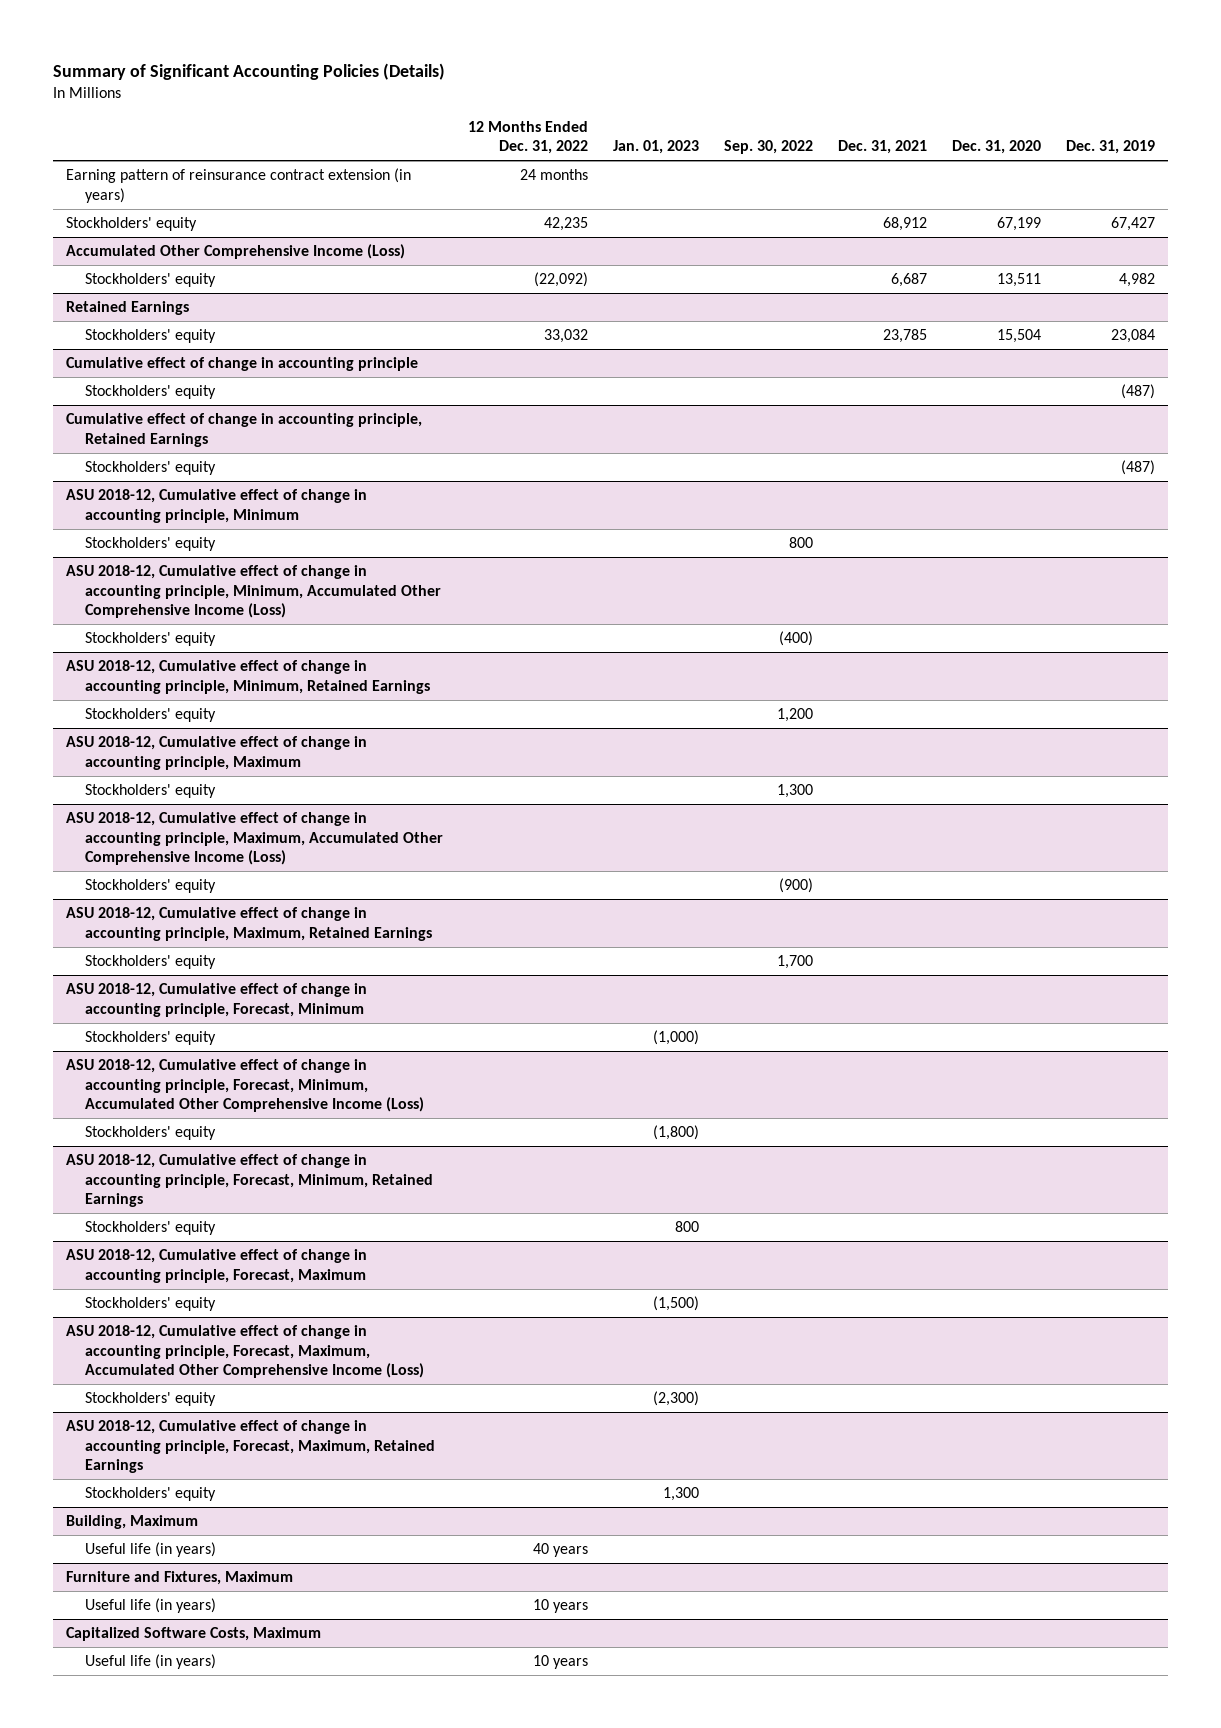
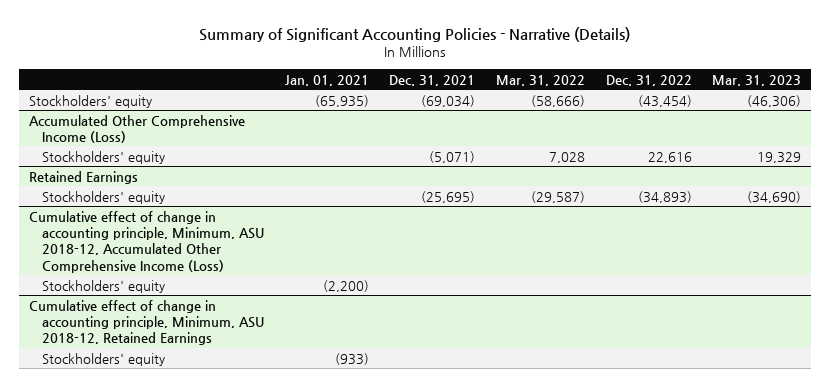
[53,62,446,80] Summary of Significant Accounting Policies (Details) -> [199,26,631,42] Summary of Significant Accounting Policies - Narrative (Details)
[468,120,589,155] 12 Months Ended Dec. 31, 2022 -> none
[613,140,700,155] Jan. 01, 2023 -> none
[724,140,814,155] Sep. 30, 2022 -> none
[952,140,1042,155] Dec. 31, 2020 -> none
[1066,140,1156,155] Dec. 31, 2019 -> none
none -> [284,74,369,86] Jan. 01, 2021
none -> [495,74,585,86] Mar. 31, 2022
none -> [605,74,692,86] Dec. 31, 2022
none -> [712,74,802,86] Mar. 31, 2023
[65,168,411,203] Earning pattern of reinsurance contract extension (in years) -> none
[883,217,928,232] 68,912 -> [421,94,476,107] (69,034)
[891,273,928,288] 6,687 -> [429,150,476,163] (5,071)
[65,357,418,372] Cumulative effect of change in accounting principle -> none
[85,385,217,400] Stockholders' equity -> none
[65,413,422,447] Cumulative effect of change in accounting principle, Retained Earnings -> none
[85,461,217,476] Stockholders' equity -> none
[65,489,367,523] ASU 2018-12, Cumulative effect of change in accounting principle, Minimum -> none
[85,537,217,552] Stockholders' equity -> none
[883,329,928,344] 23,785 -> [421,190,476,203] (25,695)
[65,565,442,619] ASU 2018-12, Cumulative effect of change in accounting principle, Minimum, Accumulated Other Comprehensive Income (Loss) -> [28,210,264,273] Cumulative effect of change in accounting principle, Minimum, ASU 2018-12, Accumulated Other Comprehensive Income (Loss)
[65,660,431,694] ASU 2018-12, Cumulative effect of change in accounting principle, Minimum, Retained Earnings -> [28,299,264,346] Cumulative effect of change in accounting principle, Minimum, ASU 2018-12, Retained Earnings
[65,736,367,770] ASU 2018-12, Cumulative effect of change in accounting principle, Maximum -> none
[85,784,217,799] Stockholders' equity -> none
[65,812,444,866] ASU 2018-12, Cumulative effect of change in accounting principle, Maximum, Accumulated Other Comprehensive Income (Loss) -> none
[85,879,217,894] Stockholders' equity -> none
[65,907,433,941] ASU 2018-12, Cumulative effect of change in accounting principle, Maximum, Retained Earnings -> none
[85,955,217,970] Stockholders' equity -> none
[65,983,367,1017] ASU 2018-12, Cumulative effect of change in accounting principle, Forecast, Minimum -> none
[85,1031,217,1046] Stockholders' equity -> none
[65,1059,425,1113] ASU 2018-12, Cumulative effect of change in accounting principle, Forecast, Minimum, Accumulated Other Comprehensive Income (Loss) -> none
[85,1126,217,1141] Stockholders' equity -> none
[65,1154,434,1208] ASU 2018-12, Cumulative effect of change in accounting principle, Forecast, Minimum, Retained Earnings -> none
[85,1221,217,1236] Stockholders' equity -> none
[65,1249,367,1283] ASU 2018-12, Cumulative effect of change in accounting principle, Forecast, Maximum -> none
[85,1297,217,1312] Stockholders' equity -> none
[65,1325,425,1379] ASU 2018-12, Cumulative effect of change in accounting principle, Forecast, Maximum, Accumulated Other Comprehensive Income (Loss) -> none
[85,1392,217,1407] Stockholders' equity -> none
[65,1420,436,1474] ASU 2018-12, Cumulative effect of change in accounting principle, Forecast, Maximum, Retained Earnings -> none
[85,1487,217,1502] Stockholders' equity -> none
[65,1515,198,1530] Building, Maximum -> none
[85,1542,217,1558] Useful life (in years) -> none
[65,1571,293,1586] Furniture and Fixtures, Maximum -> none
[85,1598,217,1614] Useful life (in years) -> none
[65,1627,321,1642] Capitalized Software Costs, Maximum -> none
[85,1654,217,1670] Useful life (in years) -> none

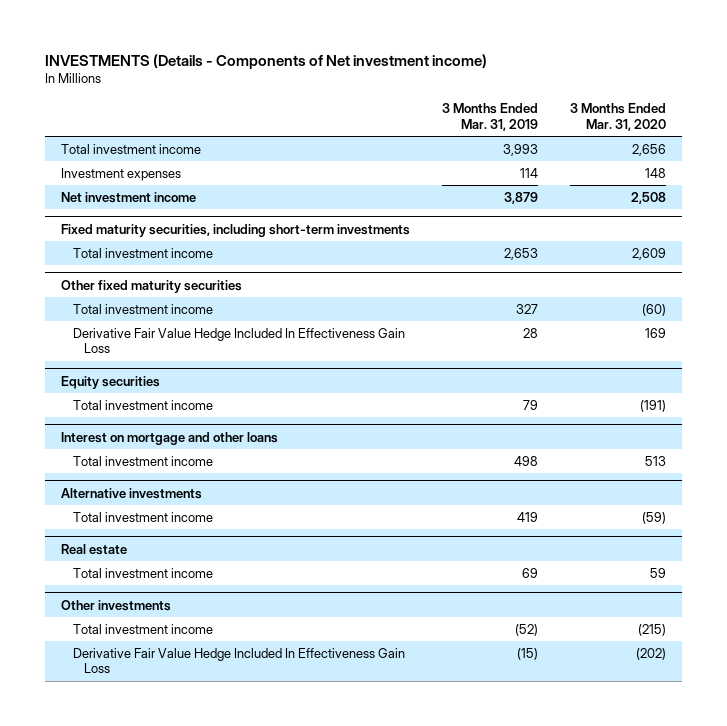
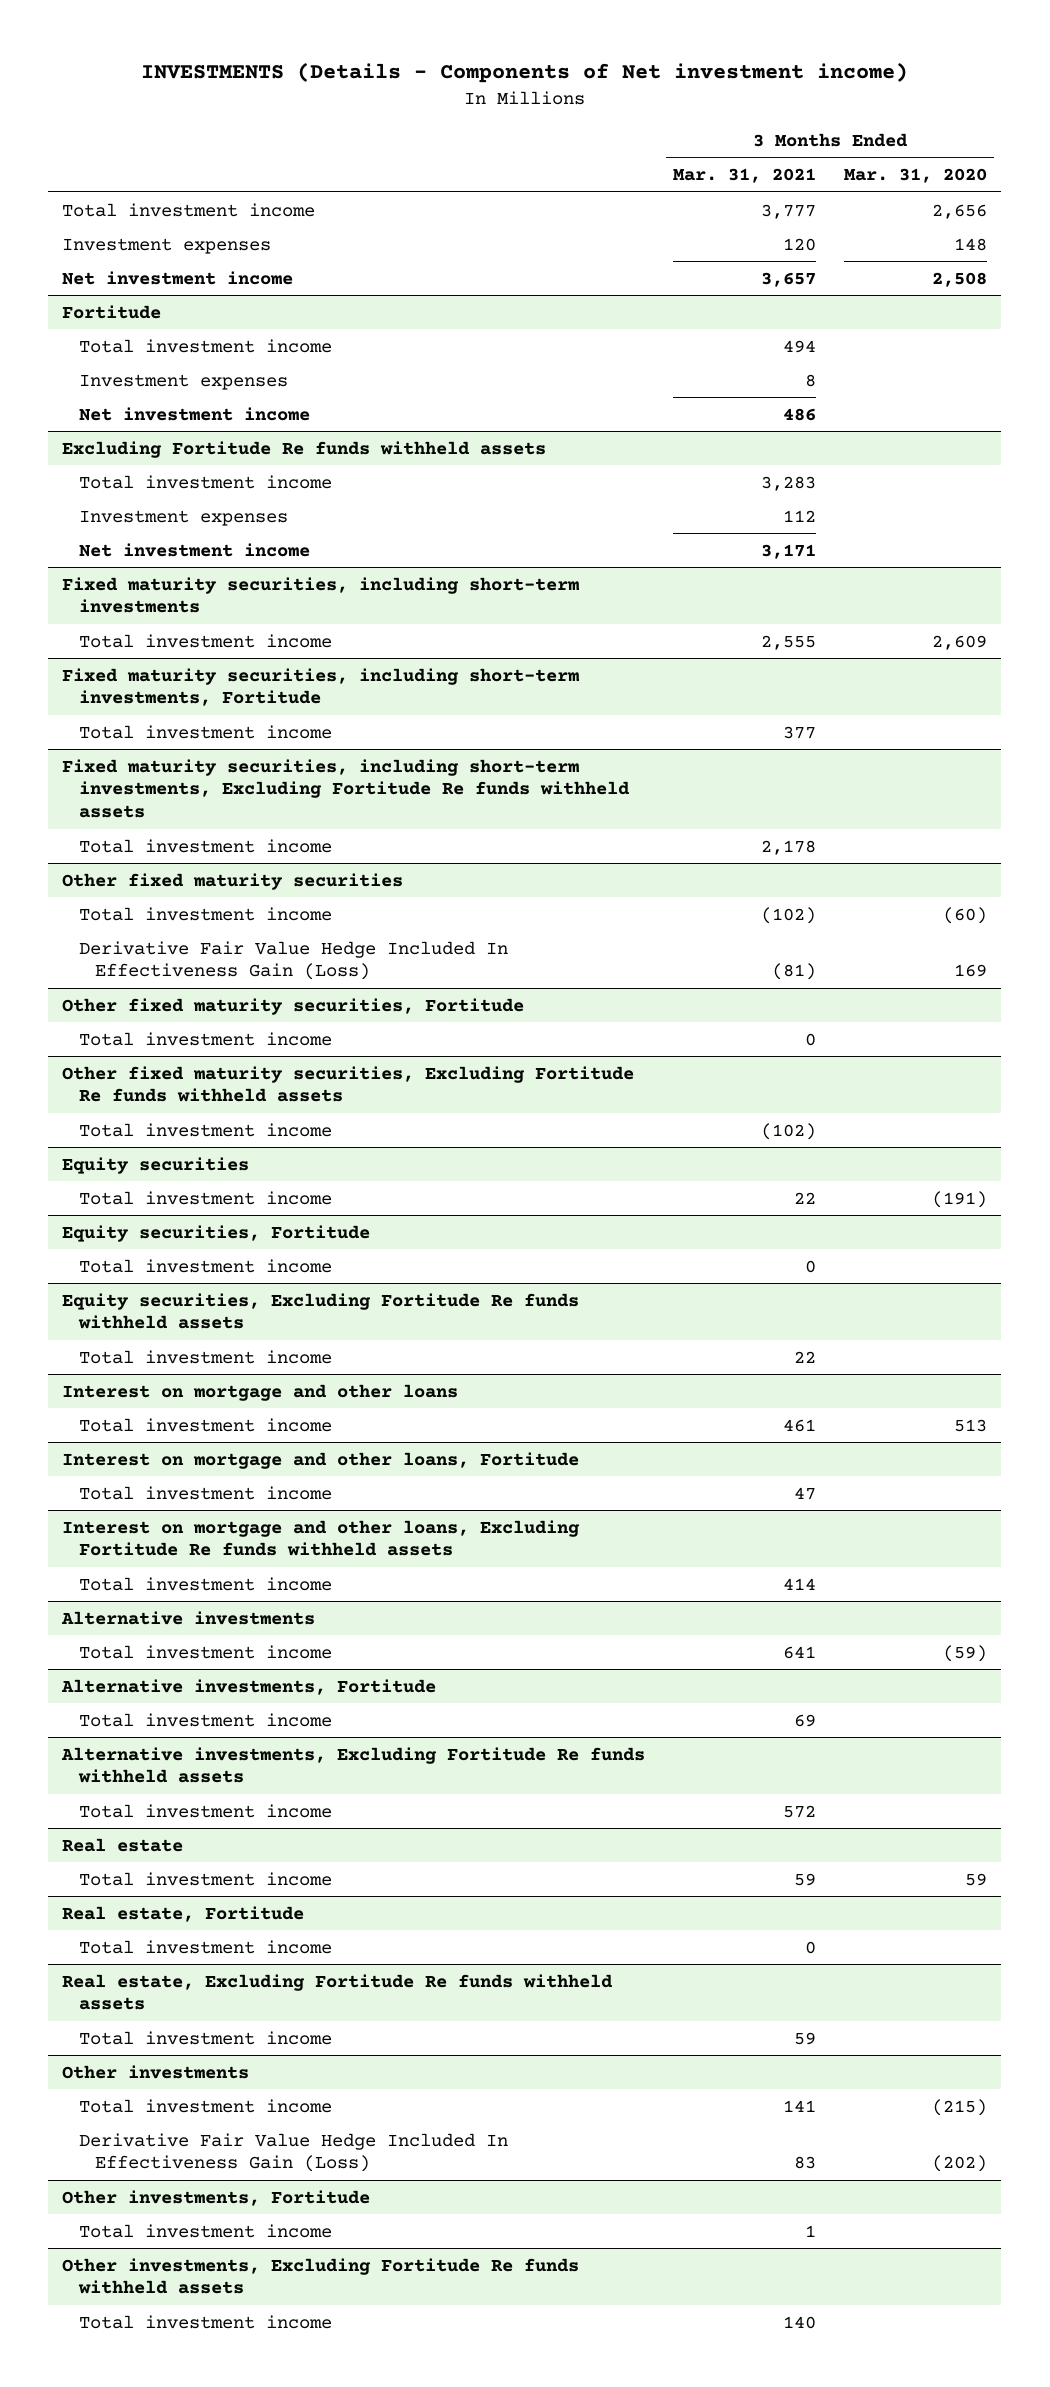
[441,103,538,131] 3 Months Ended Mar. 31, 2019 -> none
none -> [673,168,817,184] Mar. 31, 2021
none -> [62,304,162,319] Fortitude
none -> [78,338,332,353] Total investment income
none -> [78,373,288,390] Investment expenses
none -> [78,406,310,421] Net investment income
none -> [62,440,547,458] Excluding Fortitude Re funds withheld assets
none -> [78,474,332,489] Total investment income
none -> [78,509,288,526] Investment expenses
none -> [78,542,310,557] Net investment income
none -> [62,667,580,707] Fixed maturity securities, including short-term investments, Fortitude
none -> [78,724,332,739] Total investment income
none -> [62,758,630,819] Fixed maturity securities, including short-term investments, Excluding Fortitude Re funds withheld assets
none -> [78,838,332,853] Total investment income
[72,327,405,354] Derivative Fair Value Hedge Included In Effectiveness Gain Loss -> [78,940,508,981] Derivative Fair Value Hedge Included In Effectiveness Gain (Loss)
none -> [62,997,525,1015] Other fixed maturity securities, Fortitude
none -> [78,1031,332,1046] Total investment income
none -> [62,1065,635,1103] Other fixed maturity securities, Excluding Fortitude Re funds withheld assets
none -> [78,1122,332,1137] Total investment income
none -> [62,1224,371,1242] Equity securities, Fortitude
none -> [78,1258,332,1273] Total investment income
none -> [62,1292,580,1330] Equity securities, Excluding Fortitude Re funds withheld assets
none -> [78,1349,332,1364] Total investment income
none -> [62,1451,580,1469] Interest on mortgage and other loans, Fortitude
none -> [78,1485,332,1500] Total investment income
none -> [62,1519,581,1557] Interest on mortgage and other loans, Excluding Fortitude Re funds withheld assets
none -> [78,1576,332,1591] Total investment income
none -> [61,1678,437,1695] Alternative investments, Fortitude
none -> [78,1712,332,1727] Total investment income
none -> [61,1746,646,1784] Alternative investments, Excluding Fortitude Re funds withheld assets
none -> [78,1803,332,1818] Total investment income
none -> [62,1905,305,1922] Real estate, Fortitude
none -> [78,1939,332,1954] Total investment income
none -> [62,1973,614,2011] Real estate, Excluding Fortitude Re funds withheld assets
none -> [78,2030,332,2045] Total investment income
[72,647,405,674] Derivative Fair Value Hedge Included In Effectiveness Gain Loss -> [78,2132,508,2173] Derivative Fair Value Hedge Included In Effectiveness Gain (Loss)
none -> [62,2189,371,2206] Other investments, Fortitude
none -> [78,2223,332,2238] Total investment income
none -> [62,2257,580,2295] Other investments, Excluding Fortitude Re funds withheld assets
none -> [78,2314,332,2329] Total investment income

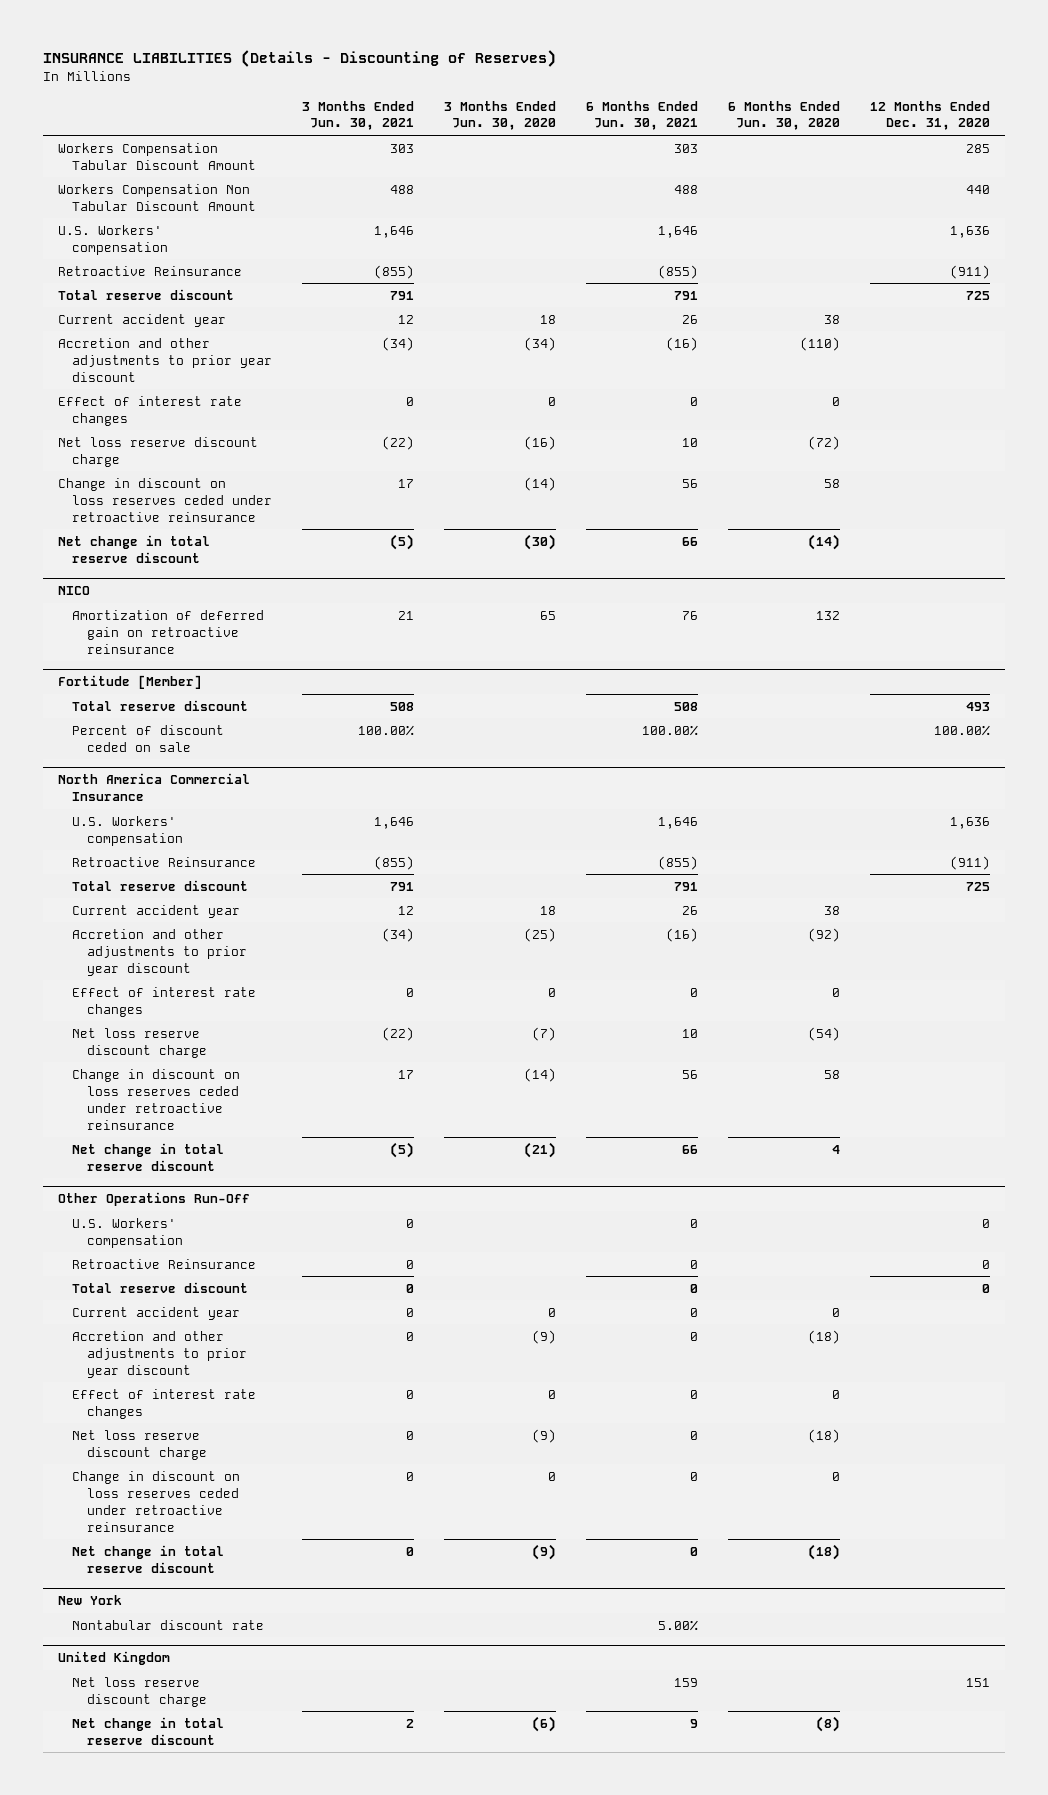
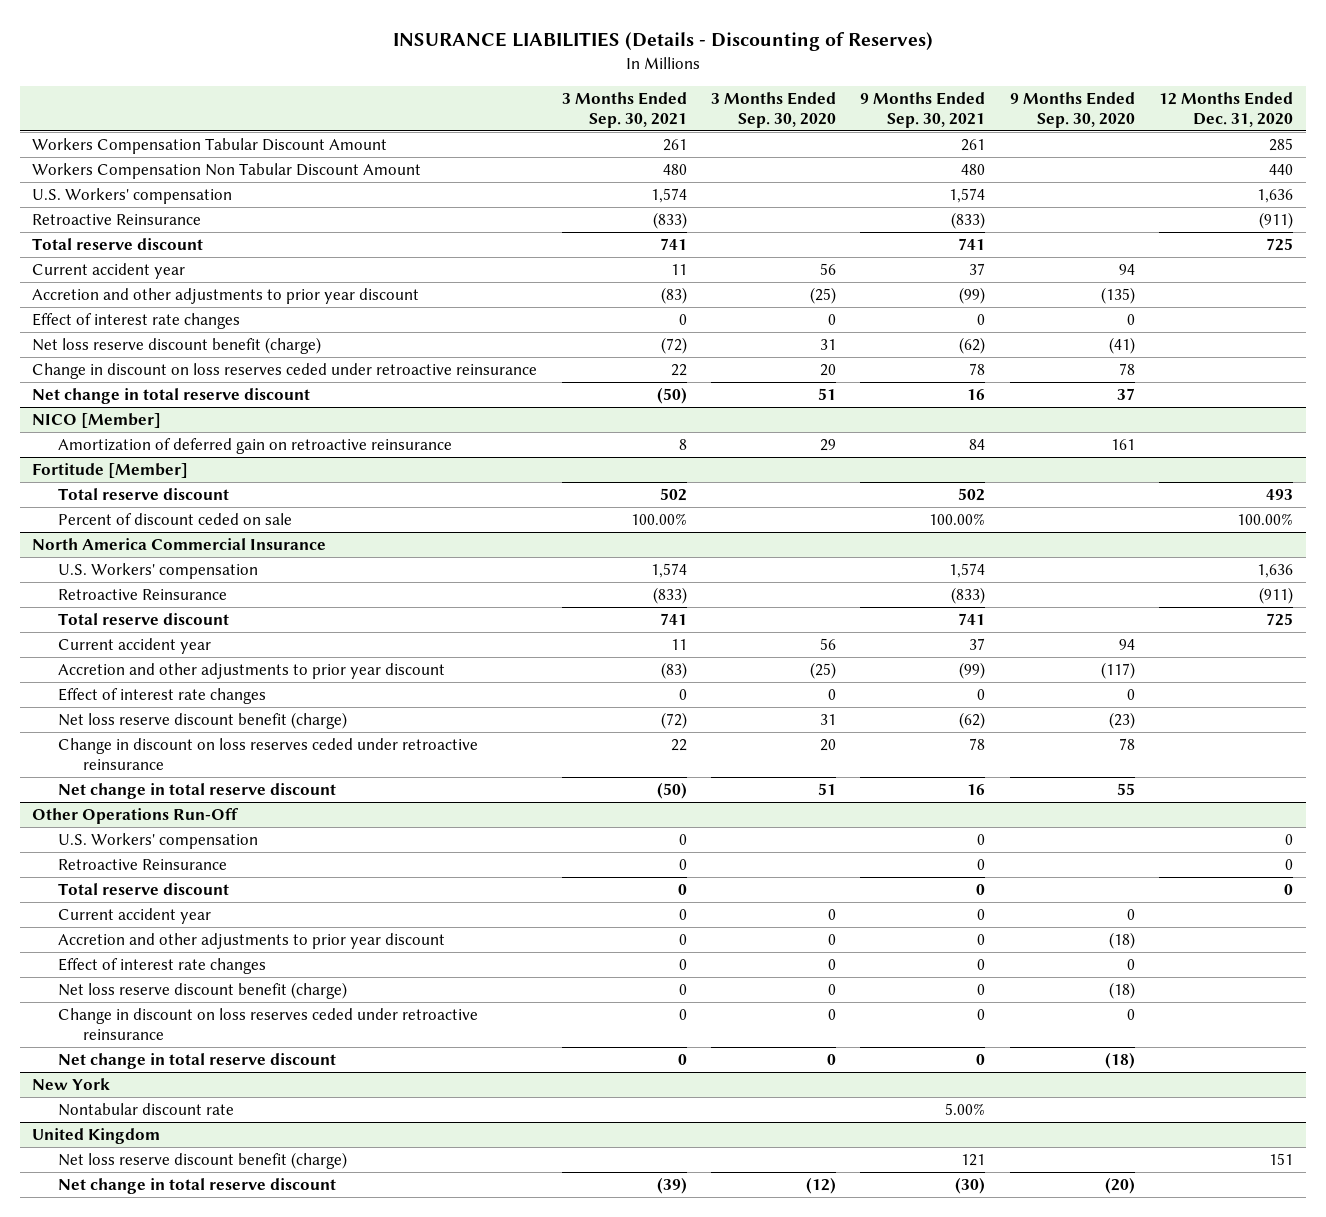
[302,100,415,131] 3 Months Ended Jun. 30, 2021 -> none
[444,100,557,131] 3 Months Ended Jun. 30, 2020 -> none
[586,100,699,131] 6 Months Ended Jun. 30, 2021 -> none
[728,100,841,131] 6 Months Ended Jun. 30, 2020 -> none
none -> [561,92,687,129] 3 Months Ended Sep. 30, 2021
none -> [711,92,837,129] 3 Months Ended Sep. 30, 2020
none -> [860,92,986,129] 9 Months Ended Sep. 30, 2021
none -> [1009,92,1135,129] 9 Months Ended Sep. 30, 2020
[57,436,258,467] Net loss reserve discount charge -> [32,336,322,354] Net loss reserve discount benefit (charge)
[57,586,90,596] NICO -> [32,412,162,428] NICO [Member]
[72,1027,207,1058] Net loss reserve discount charge -> [57,711,347,729] Net loss reserve discount benefit (charge)
[72,1429,207,1460] Net loss reserve discount charge -> [57,981,347,999] Net loss reserve discount benefit (charge)
[72,1676,207,1707] Net loss reserve discount charge -> [57,1151,347,1169] Net loss reserve discount benefit (charge)

